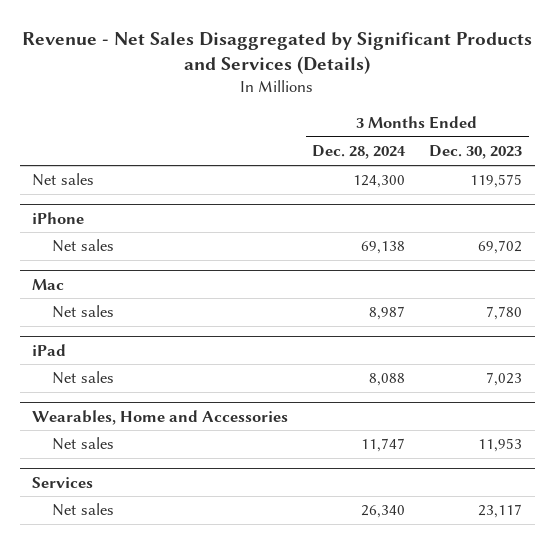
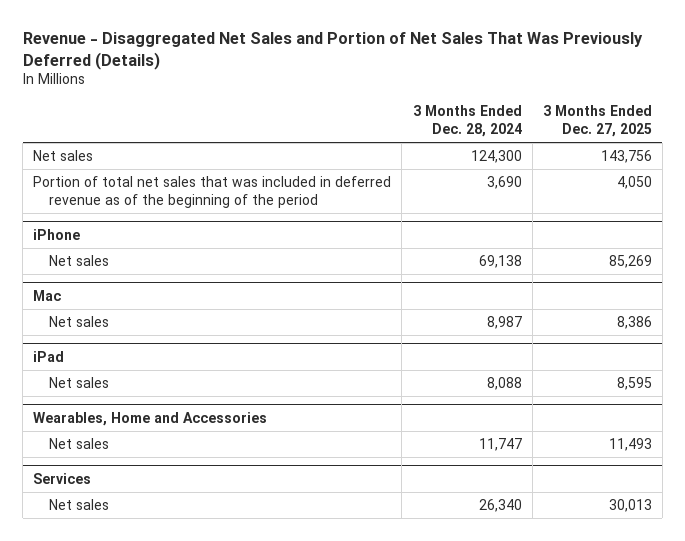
[22,32,533,75] Revenue - Net Sales Disaggregated by Significant Products and Services (Details) -> [22,32,643,70] Revenue - Disaggregated Net Sales and Portion of Net Sales That Was Previously Deferred (Details)
[429,145,523,160] Dec. 30, 2023 -> none
none -> [542,105,652,137] 3 Months Ended Dec. 27, 2025
none -> [33,176,392,208] Portion of total net sales that was included in deferred revenue as of the beginning of the period

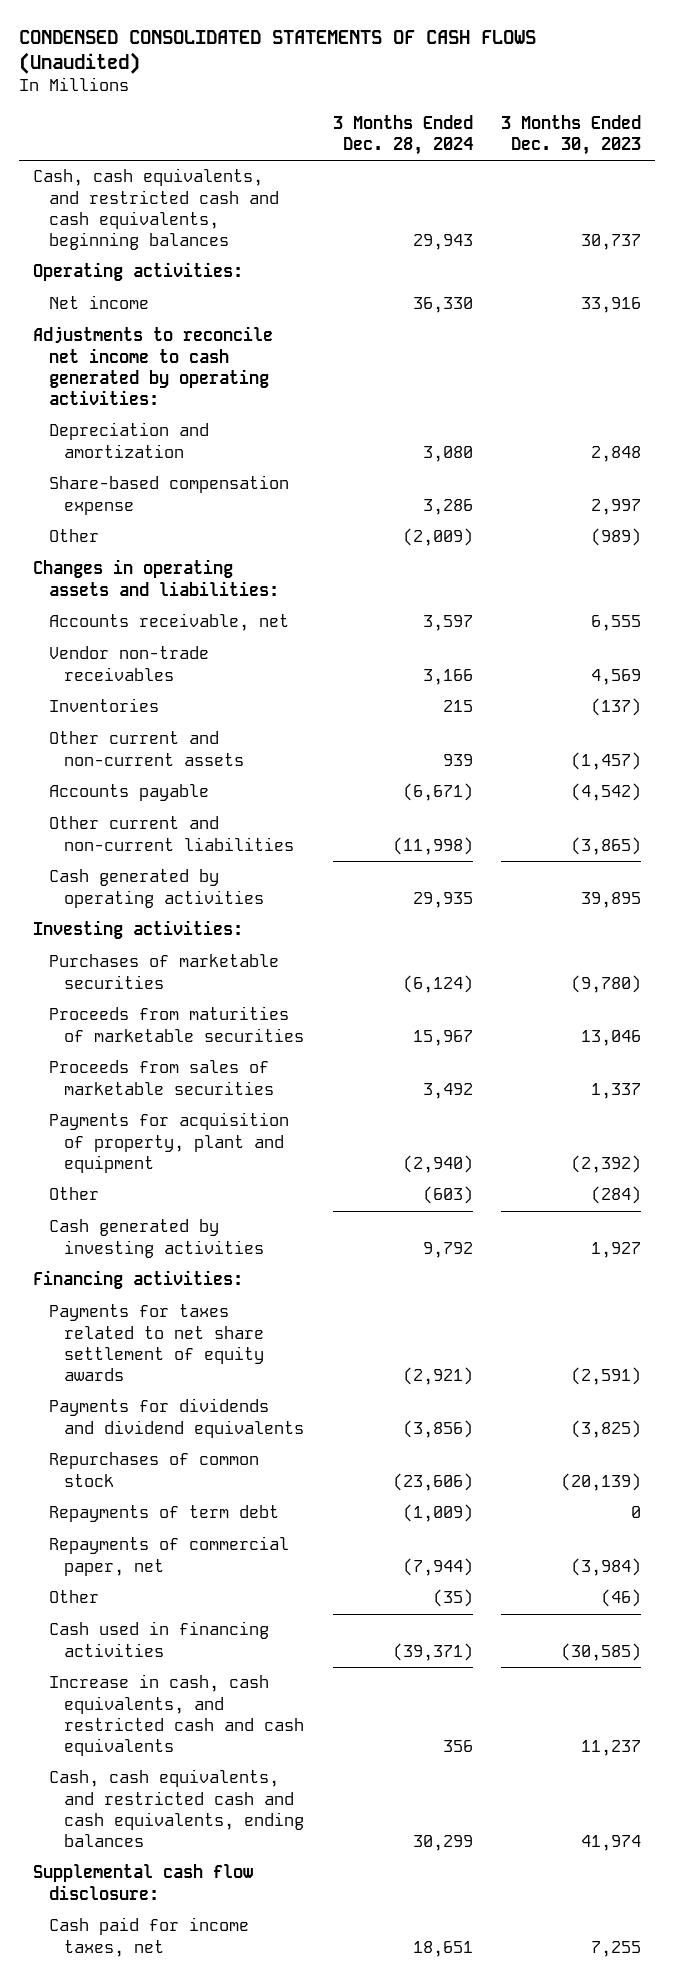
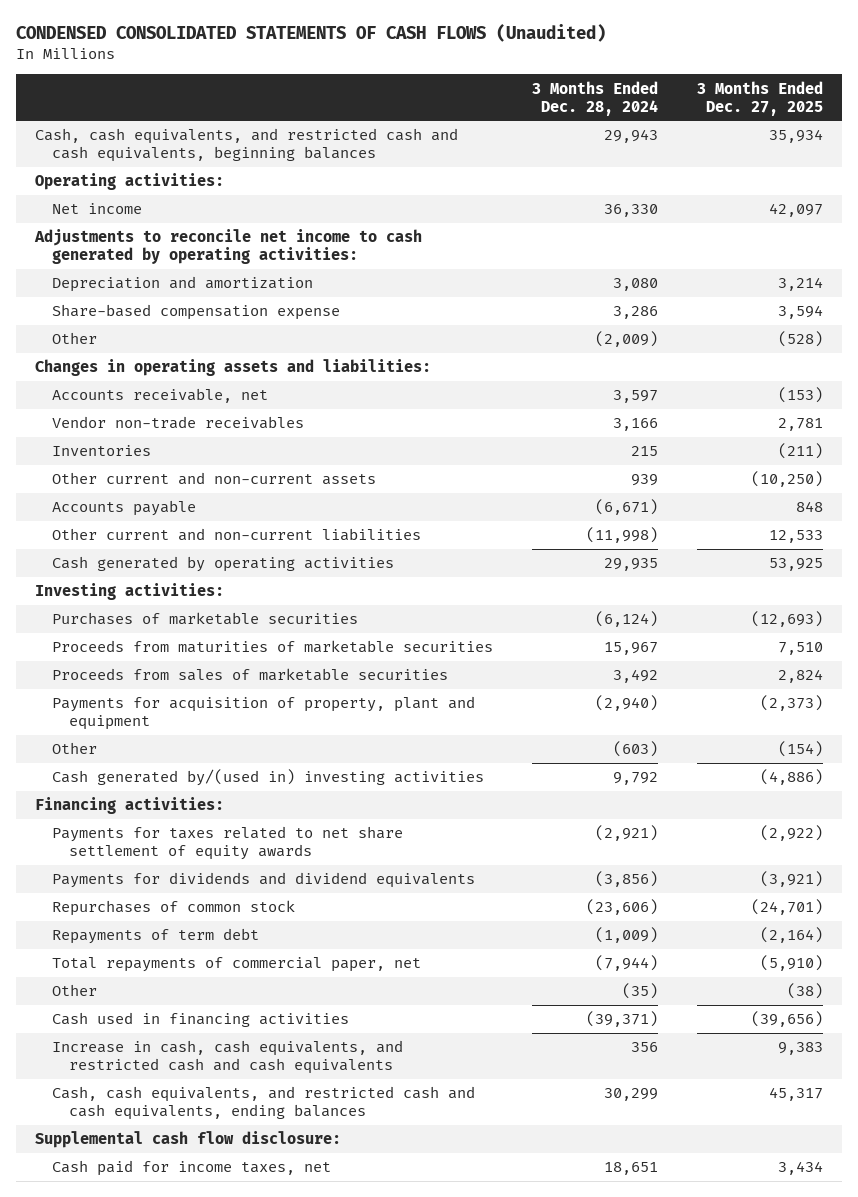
[501,115,642,156] 3 Months Ended Dec. 30, 2023 -> none
none -> [696,80,823,116] 3 Months Ended Dec. 27, 2025
[48,1219,265,1258] Cash generated by investing activities -> [51,769,484,787] Cash generated by/(used in) investing activities
[48,1536,289,1576] Repayments of commercial paper, net -> [51,957,421,973] Total repayments of commercial paper, net

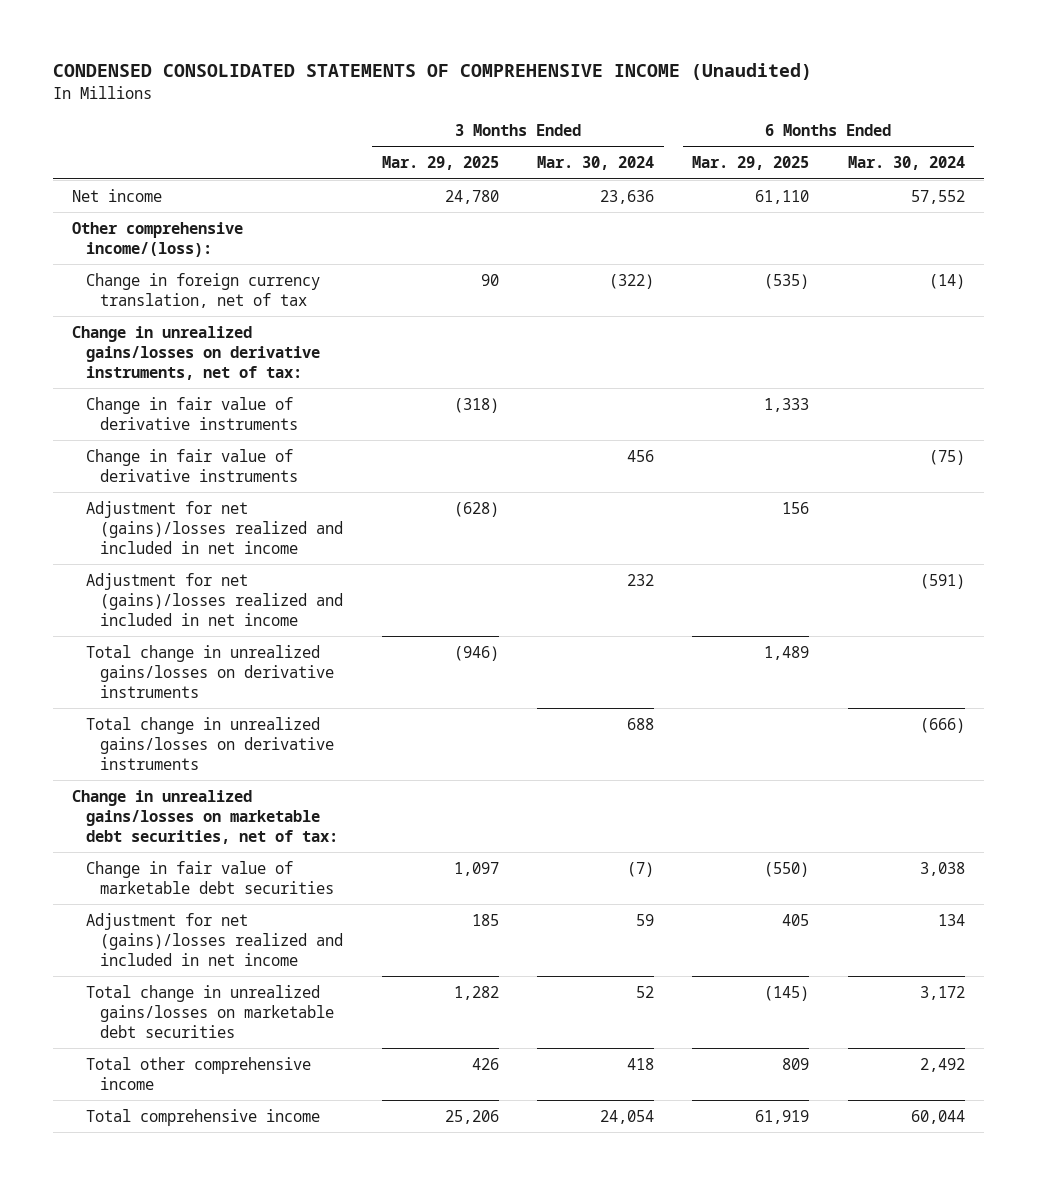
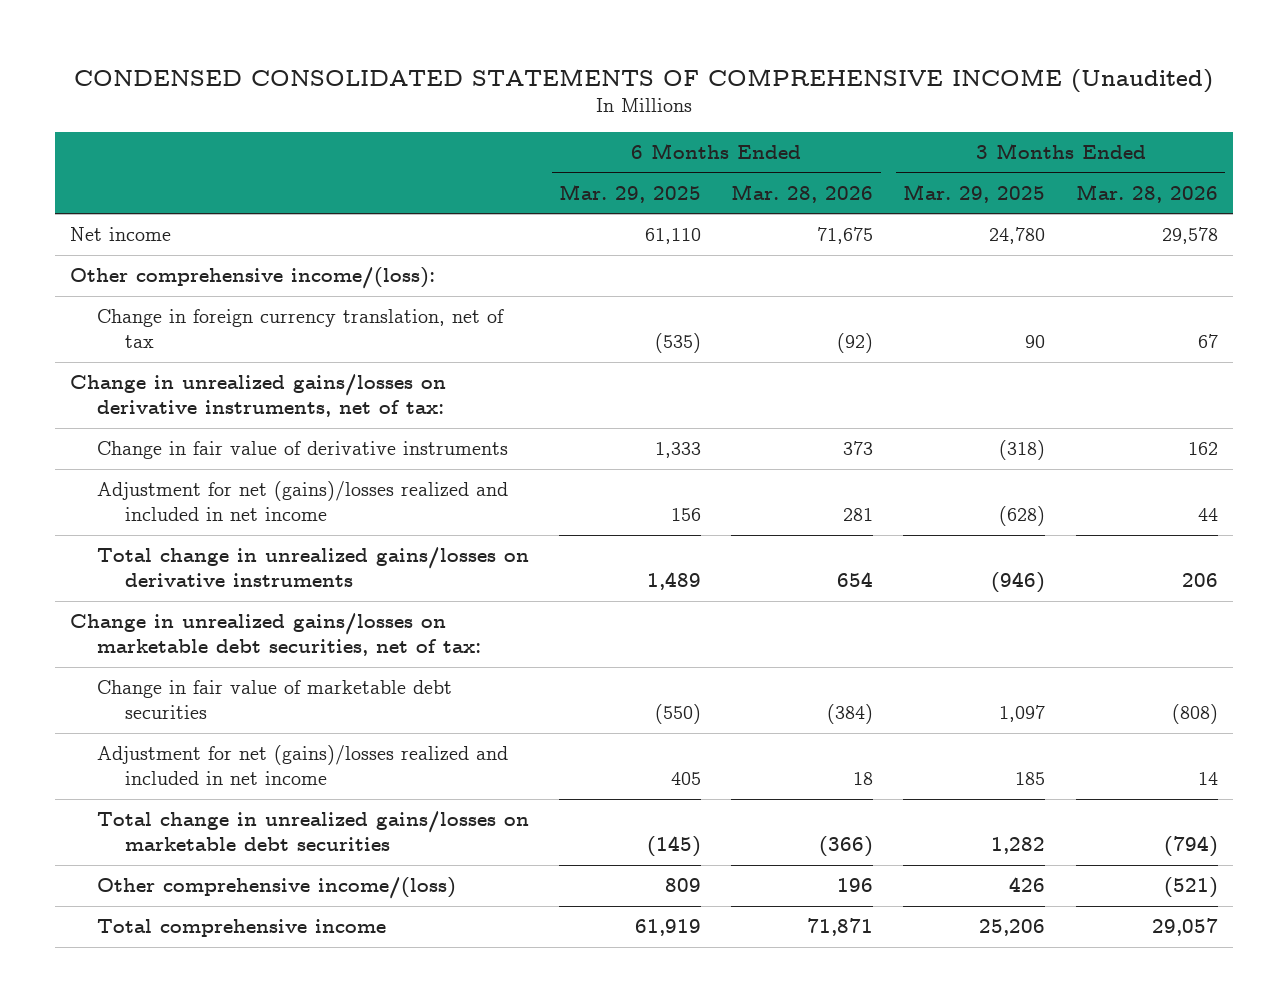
[536,156,654,171] Mar. 30, 2024 -> none
[847,156,965,171] Mar. 30, 2024 -> none
none -> [731,183,874,203] Mar. 28, 2026
none -> [1075,183,1218,203] Mar. 28, 2026
[86,448,299,482] Change in fair value of derivative instruments -> none
[86,572,344,626] Adjustment for net (gains)/losses realized and included in net income -> none
[86,716,335,770] Total change in unrealized gains/losses on derivative instruments -> none
[86,1056,312,1090] Total other comprehensive income -> [97,877,457,900] Other comprehensive income/(loss)

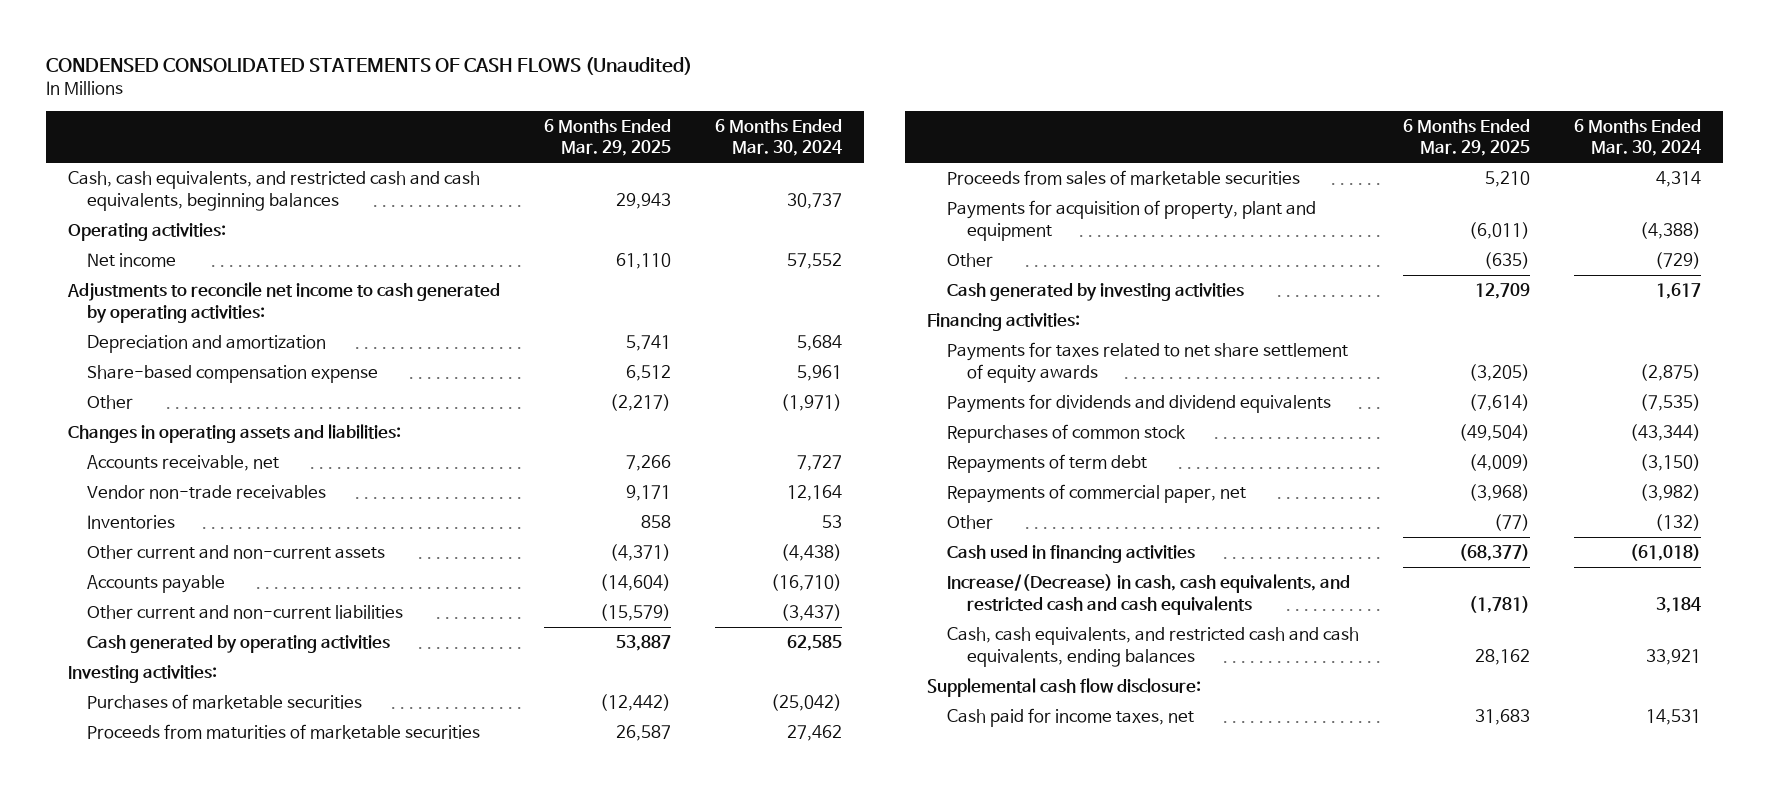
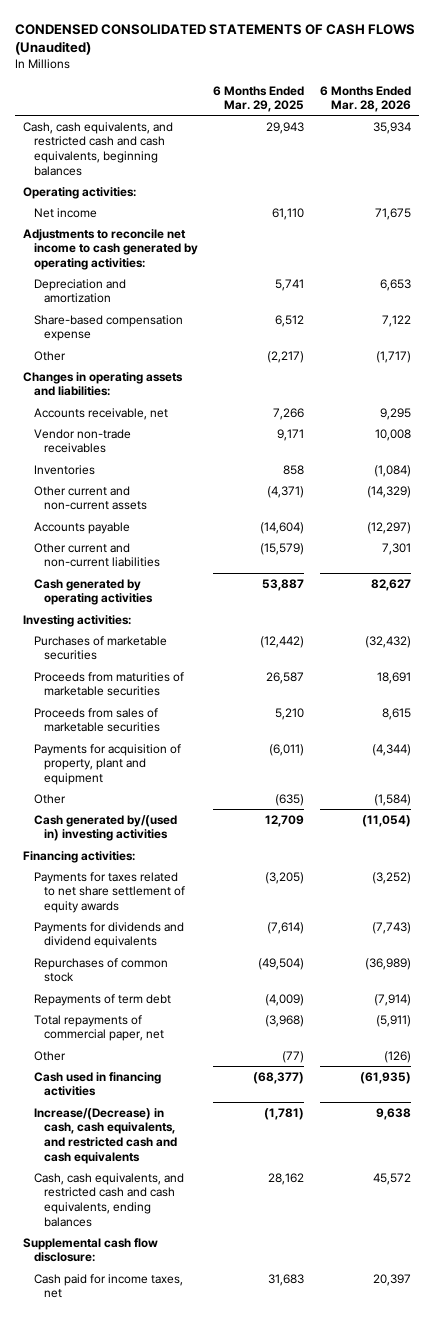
[714,118,842,157] 6 Months Ended Mar. 30, 2024 -> none
none -> [319,85,411,113] 6 Months Ended Mar. 28, 2026
[947,283,1245,302] Cash generated by investing activities -> [33,814,177,842] Cash generated by/(used in) investing activities
[947,484,1247,504] Repayments of commercial paper, net -> [33,1014,165,1042] Total repayments of commercial paper, net

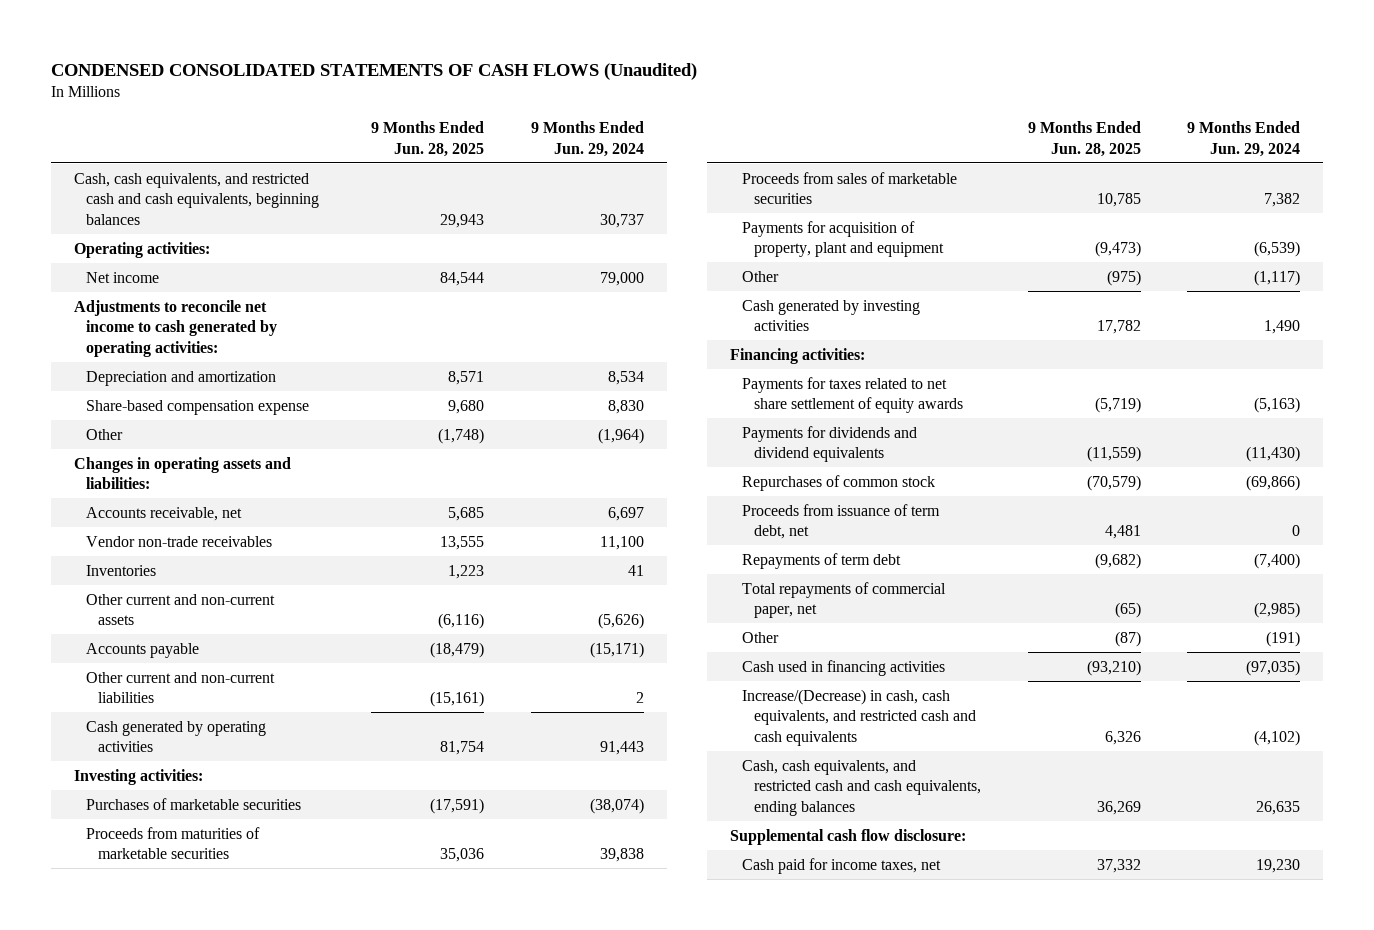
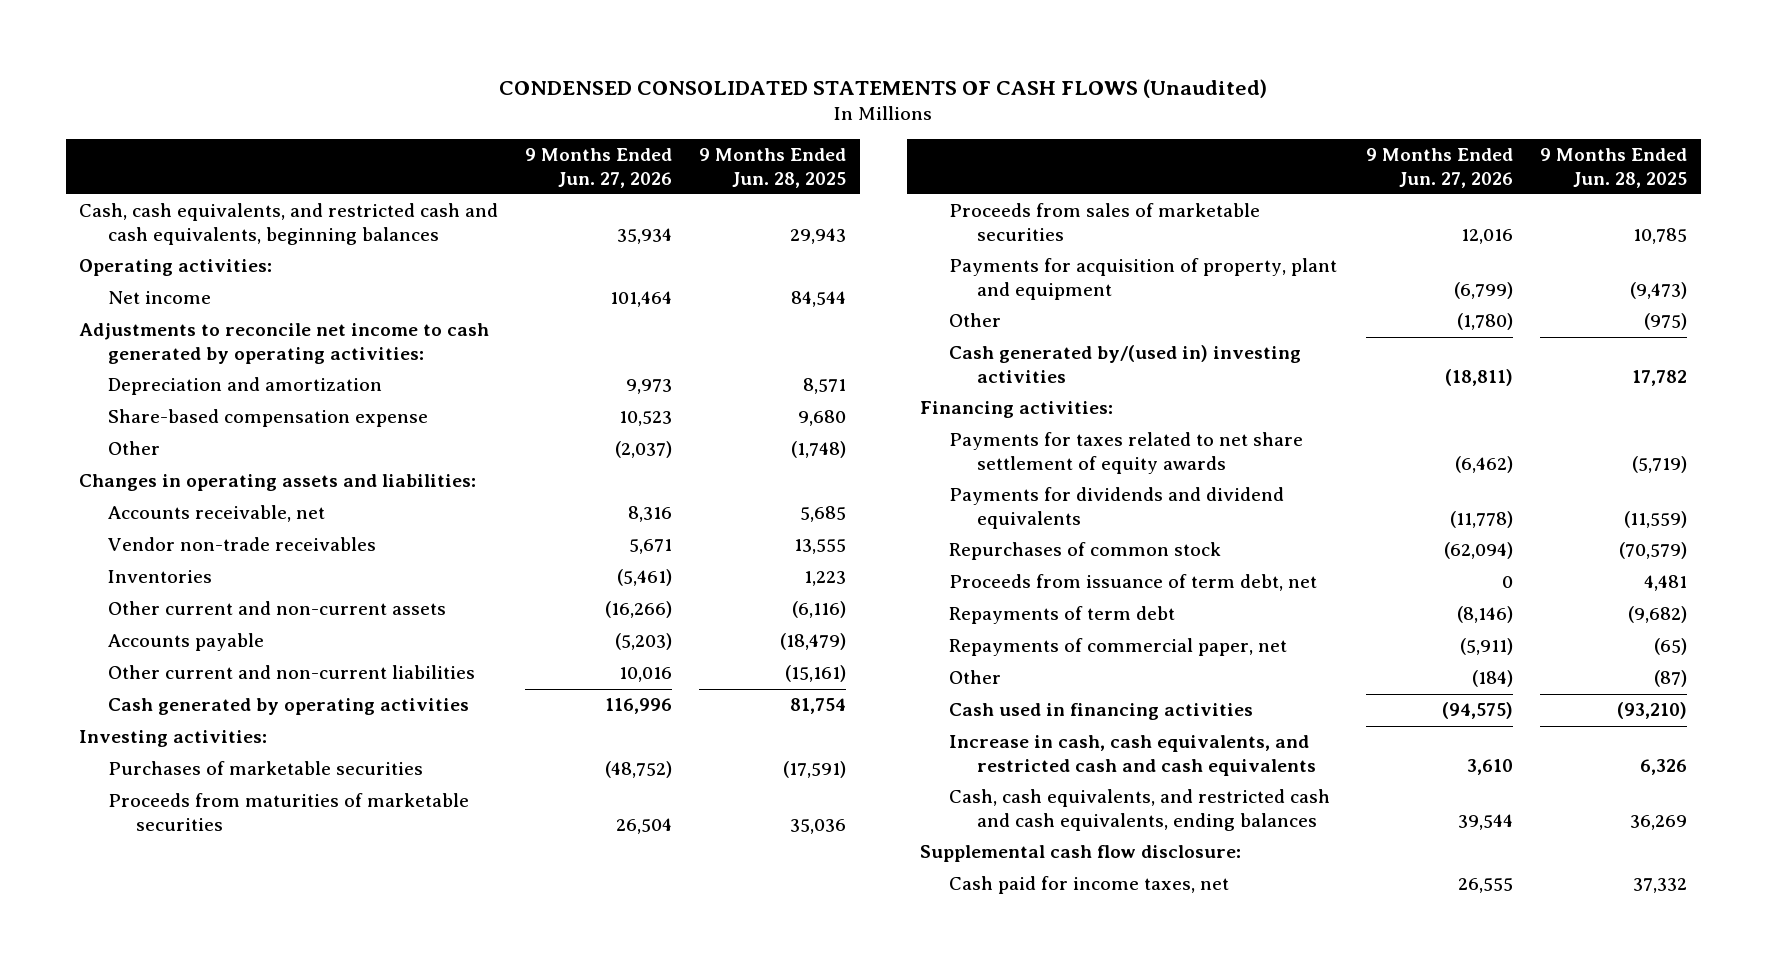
[530,121,644,157] 9 Months Ended Jun. 29, 2024 -> none
none -> [525,148,673,188] 9 Months Ended Jun. 27, 2026
[742,299,921,332] Cash generated by investing activities -> [948,345,1301,383] Cash generated by/(used in) investing activities
[742,581,947,619] Total repayments of commercial paper, net -> [948,638,1287,657] Repayments of commercial paper, net
[742,688,977,746] Increase/(Decrease) in cash, cash equivalents, and restricted cash and cash equivalents -> [948,735,1317,776] Increase in cash, cash equivalents, and restricted cash and cash equivalents

